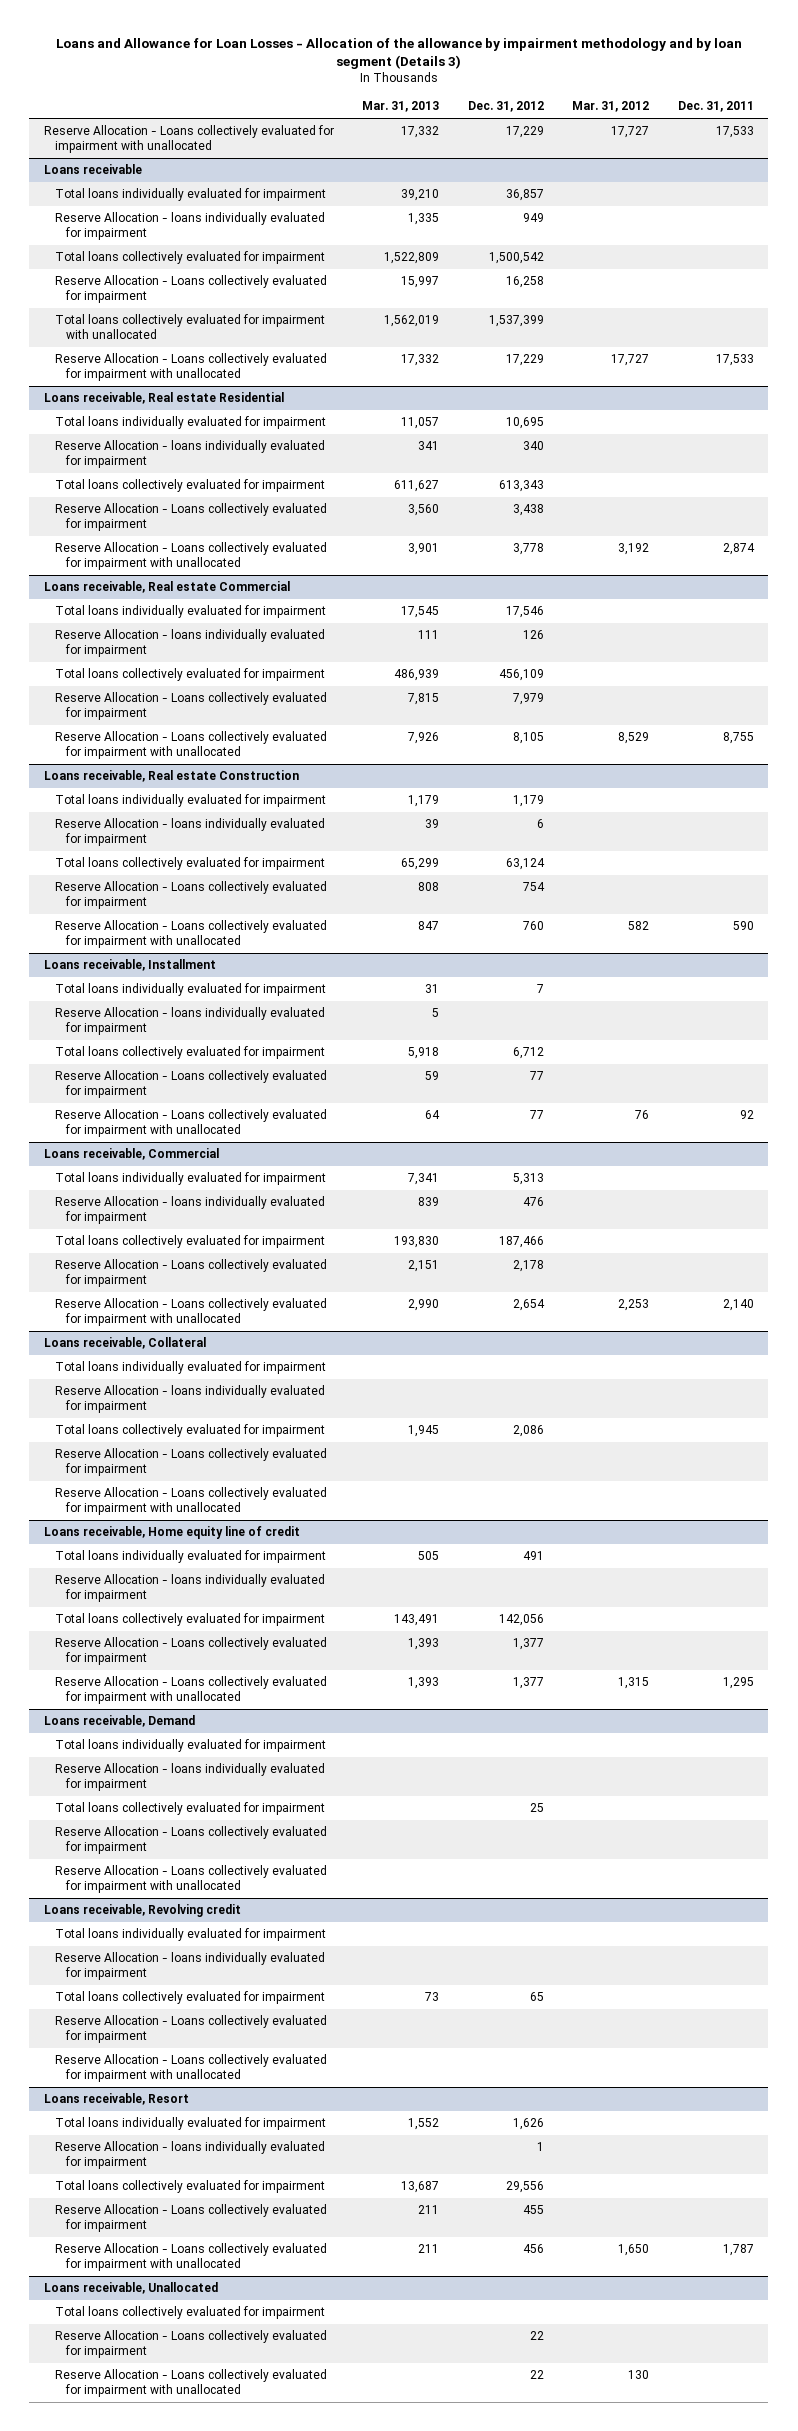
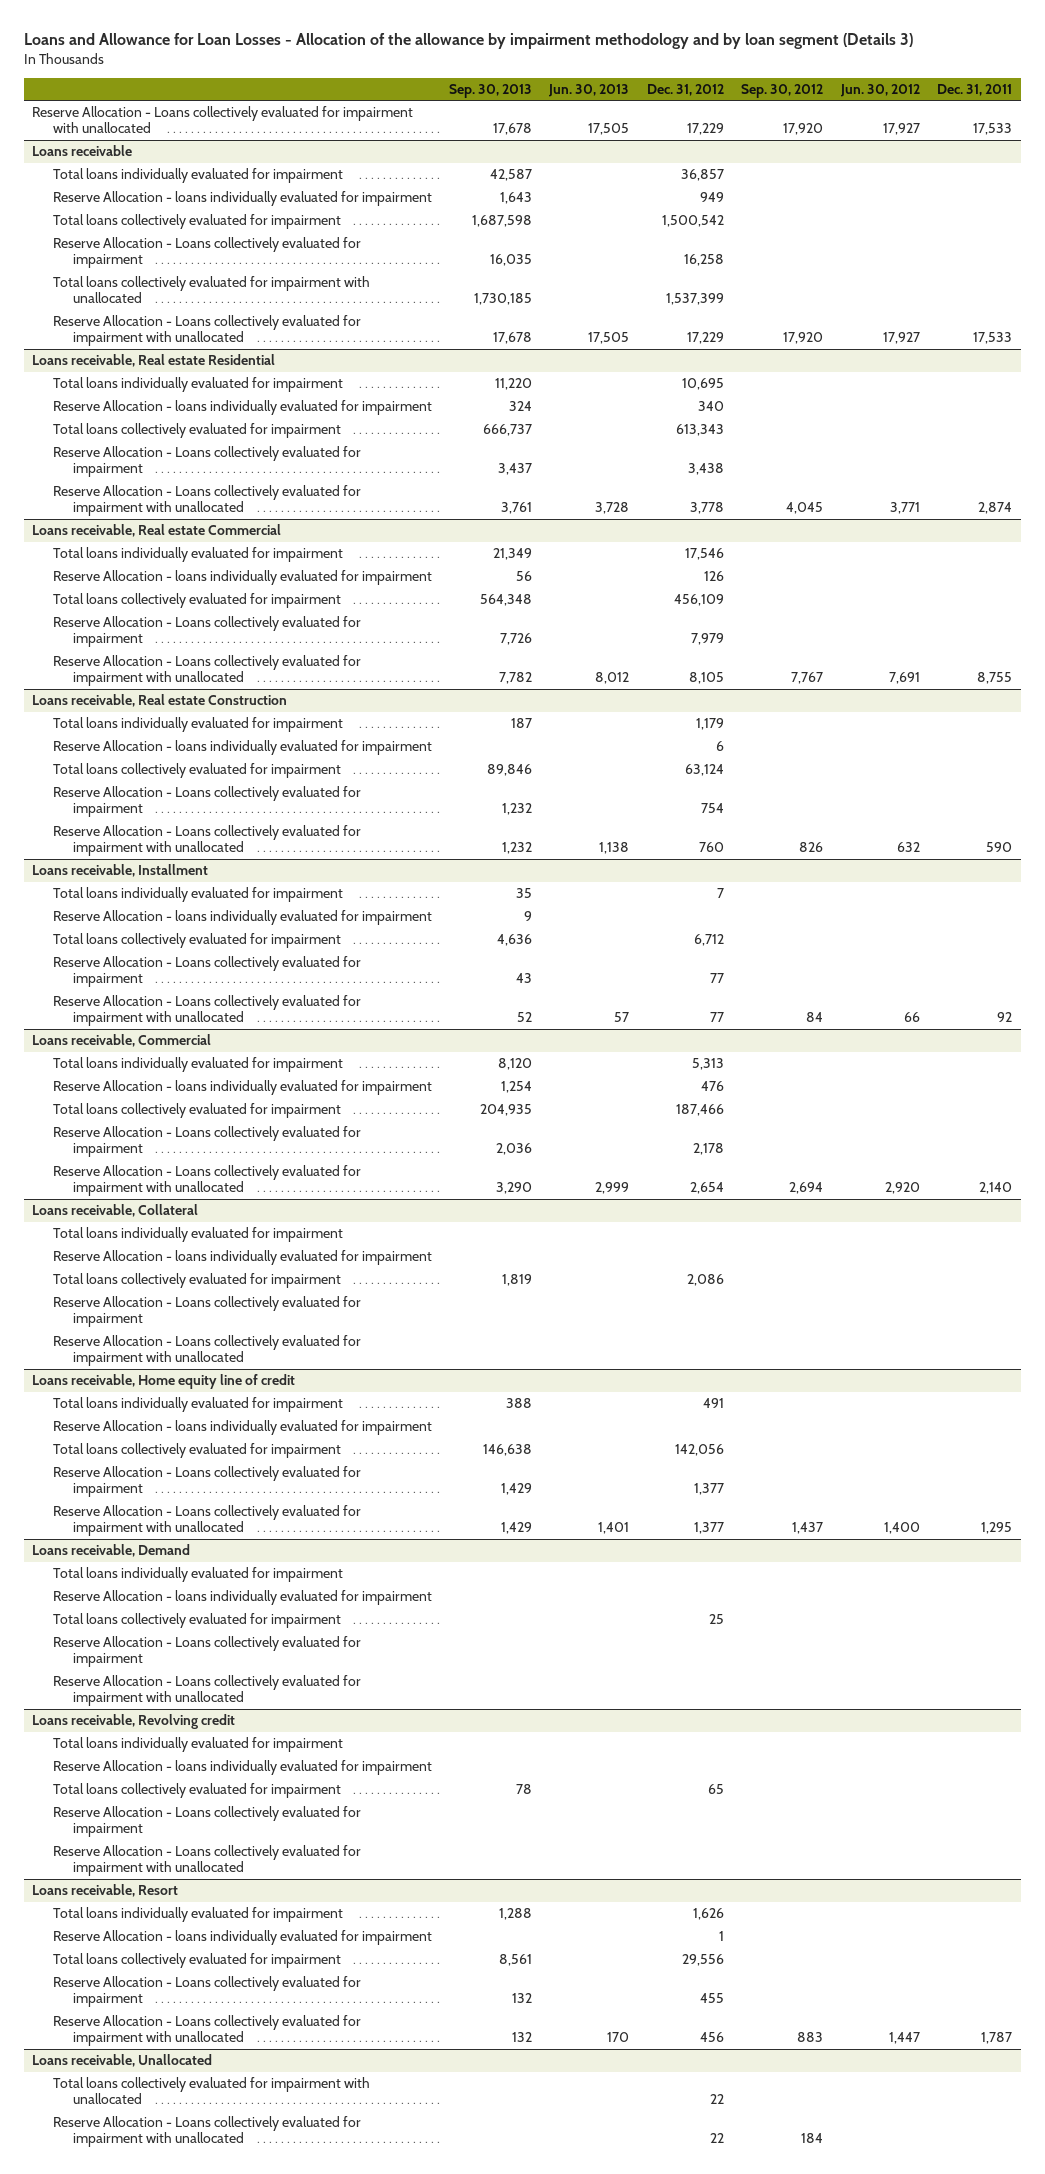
[362,101,440,113] Mar. 31, 2013 -> none
[572,101,650,113] Mar. 31, 2012 -> none
none -> [449,83,533,98] Sep. 30, 2013
none -> [548,83,630,97] Jun. 30, 2013
none -> [741,83,824,98] Sep. 30, 2012
none -> [839,83,920,97] Jun. 30, 2012
[55,2306,326,2320] Total loans collectively evaluated for impairment -> none
[55,2330,328,2359] Reserve Allocation - Loans collectively evaluated for impairment -> [52,2077,370,2105] Total loans collectively evaluated for impairment with unallocated

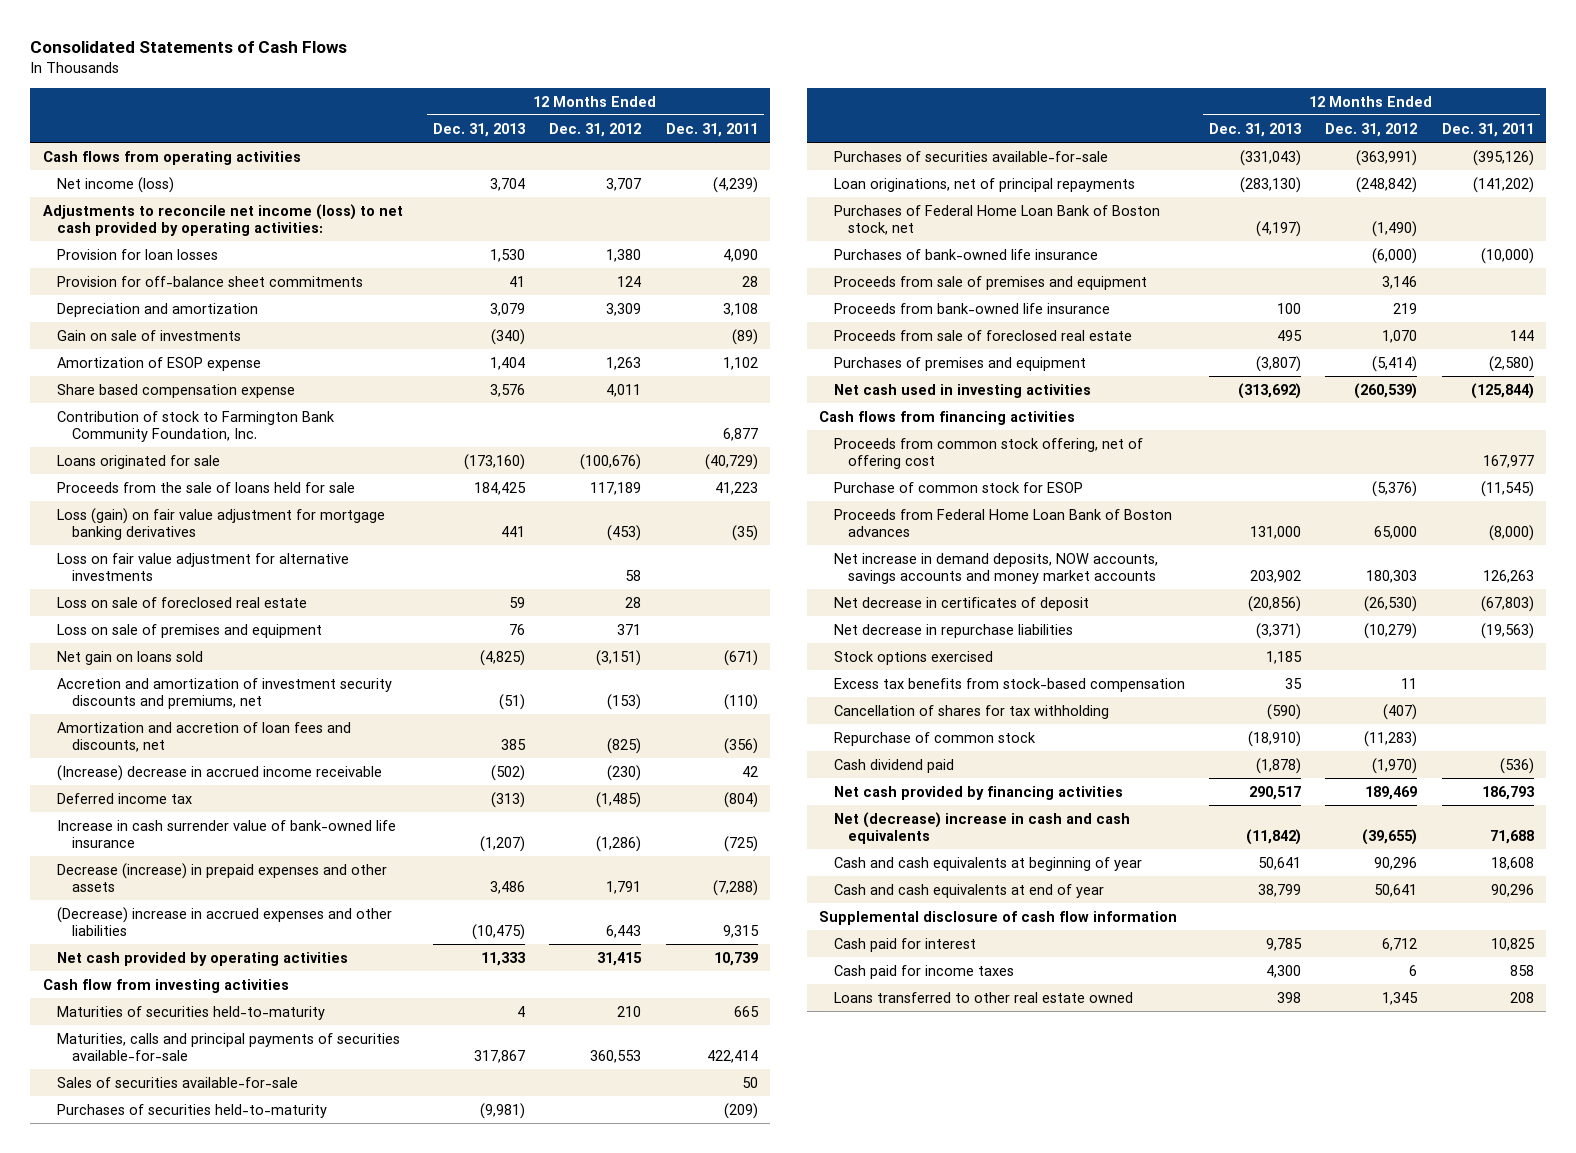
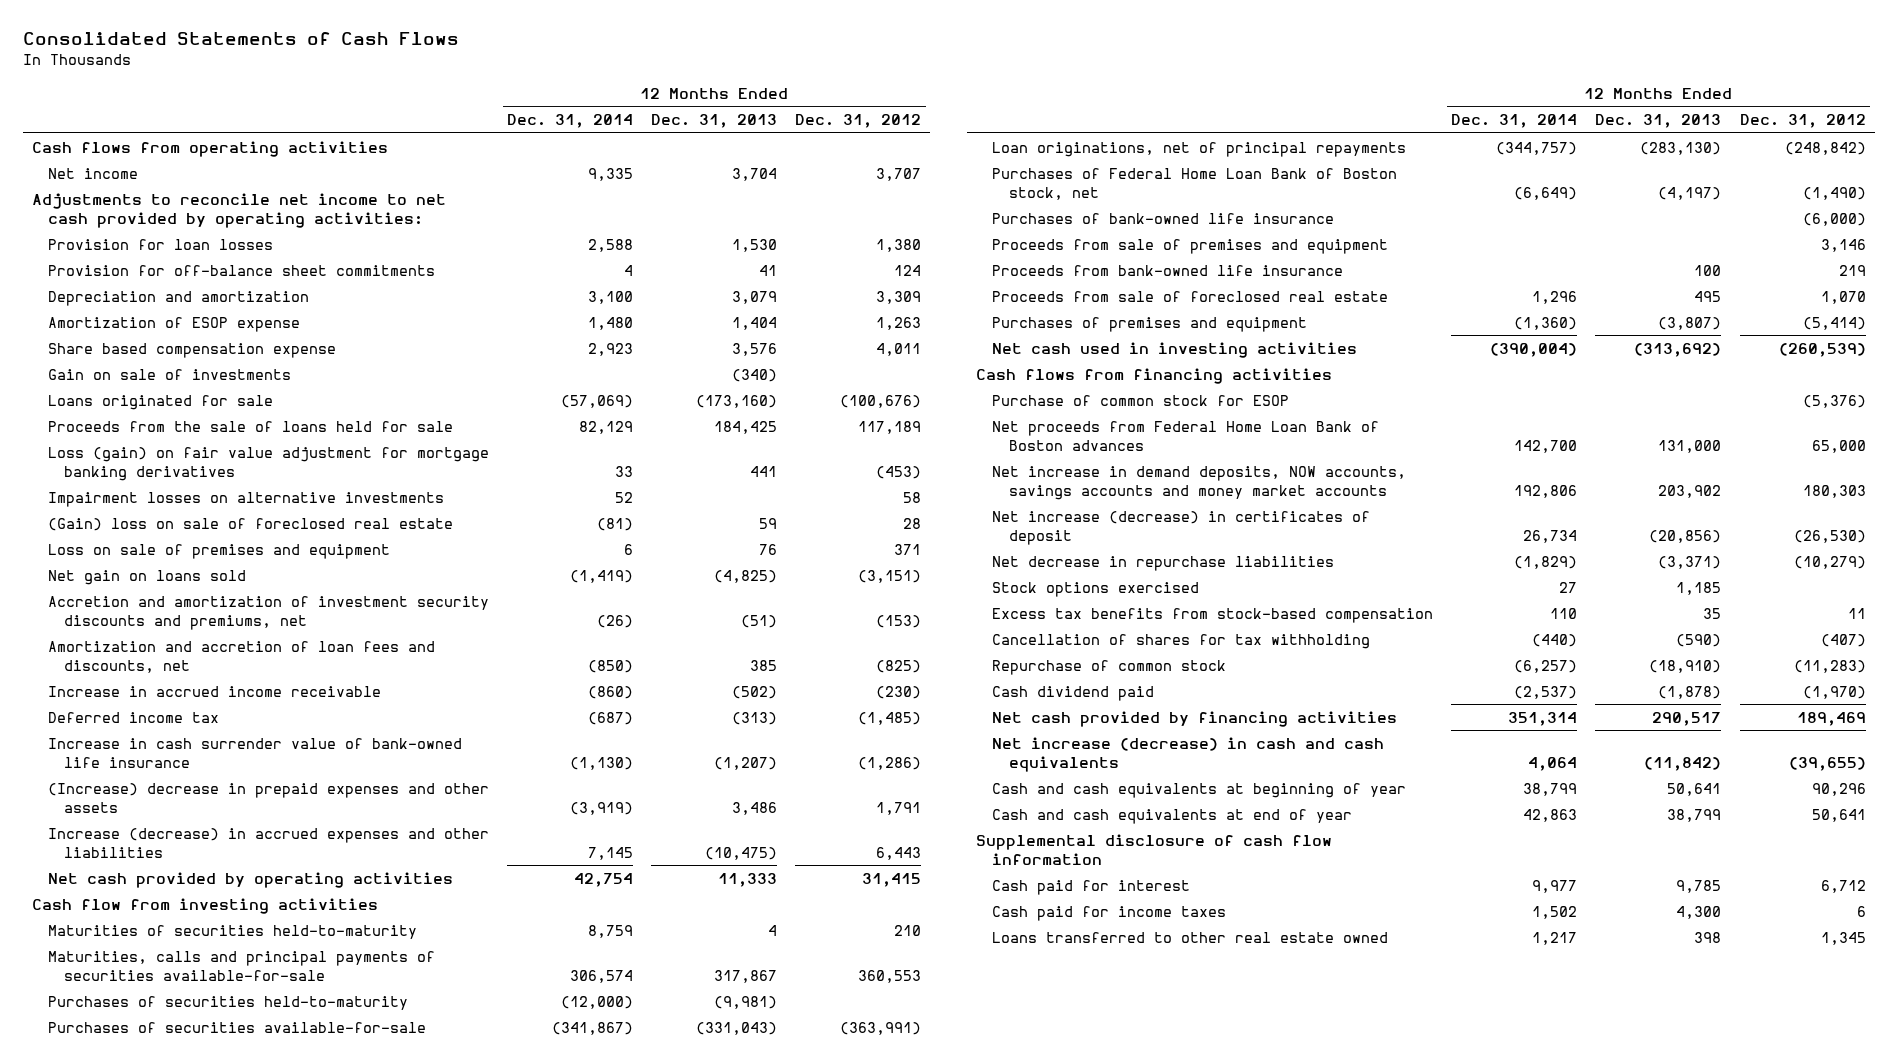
[665,122,758,137] Dec. 31, 2011 -> none
none -> [507,114,634,129] Dec. 31, 2014
[57,176,175,193] Net income (loss) -> [48,167,139,179] Net income
[42,203,403,236] Adjustments to reconcile net income (loss) to net cash provided by operating activities: -> [31,192,446,228] Adjustments to reconcile net income to net cash provided by operating activities:
[57,410,336,442] Contribution of stock to Farmington Bank Community Foundation, Inc. -> none
[57,329,242,341] Gain on sale of investments -> [48,368,292,380] Gain on sale of investments
[57,552,350,581] Loss on fair value adjustment for alternative investments -> [48,491,445,507] Impairment losses on alternative investments
[57,596,308,608] Loss on sale of foreclosed real estate -> [48,517,454,531] (Gain) loss on sale of foreclosed real estate
[57,764,383,781] (Increase) decrease in accrued income receivable -> [48,685,382,697] Increase in accrued income receivable
[57,862,388,892] Decrease (increase) in prepaid expenses and other assets -> [48,782,490,813] (Increase) decrease in prepaid expenses and other assets
[57,906,393,936] (Decrease) increase in accrued expenses and other liabilities -> [48,827,490,858] Increase (decrease) in accrued expenses and other liabilities
[57,1076,299,1088] Sales of securities available-for-sale -> none
[833,437,1143,469] Proceeds from common stock offering, net of offering cost -> none
[833,508,1172,537] Proceeds from Federal Home Loan Bank of Boston advances -> [992,420,1380,451] Net proceeds from Federal Home Loan Bank of Boston advances
[833,596,1089,611] Net decrease in certificates of deposit -> [992,510,1371,545] Net increase (decrease) in certificates of deposit
[833,811,1130,844] Net (decrease) increase in cash and cash equivalents -> [992,736,1385,772] Net increase (decrease) in cash and cash equivalents

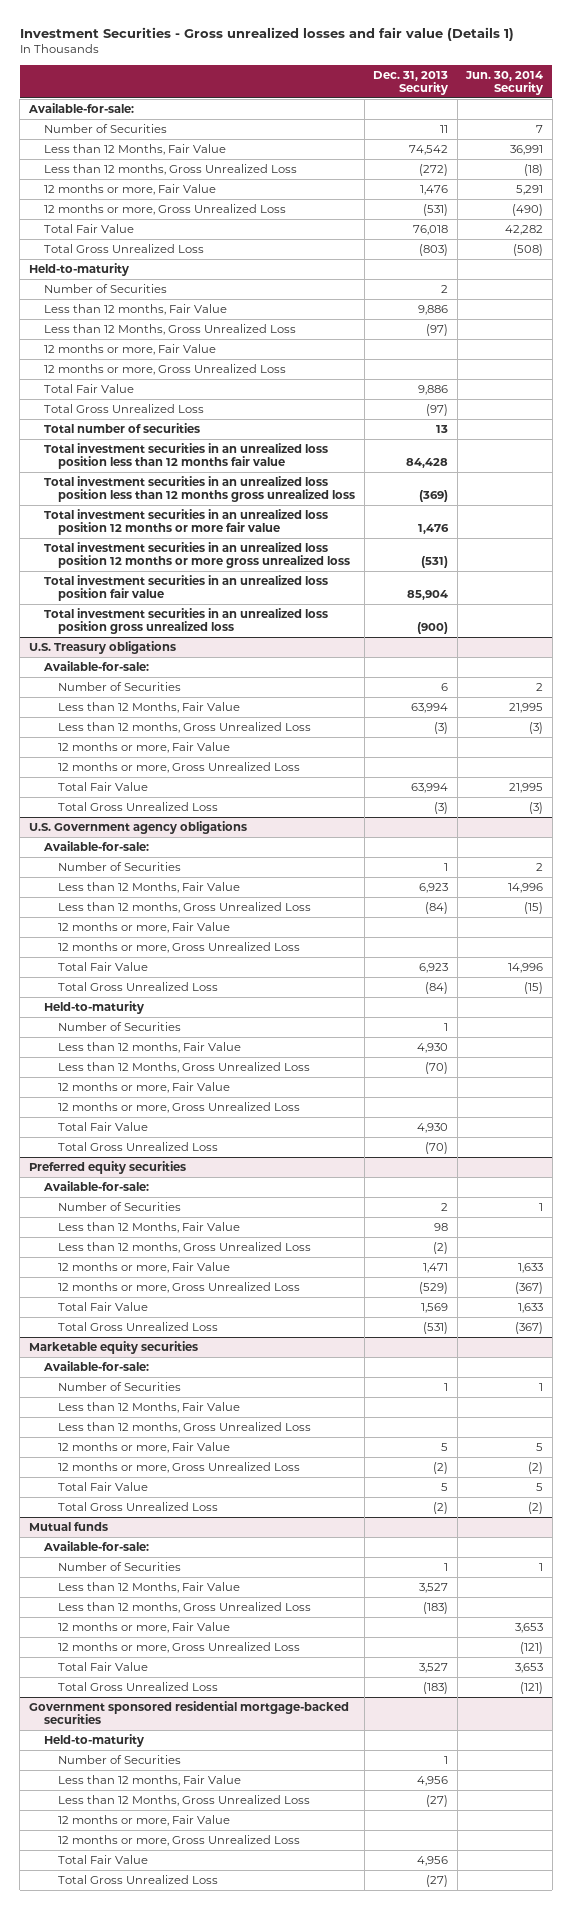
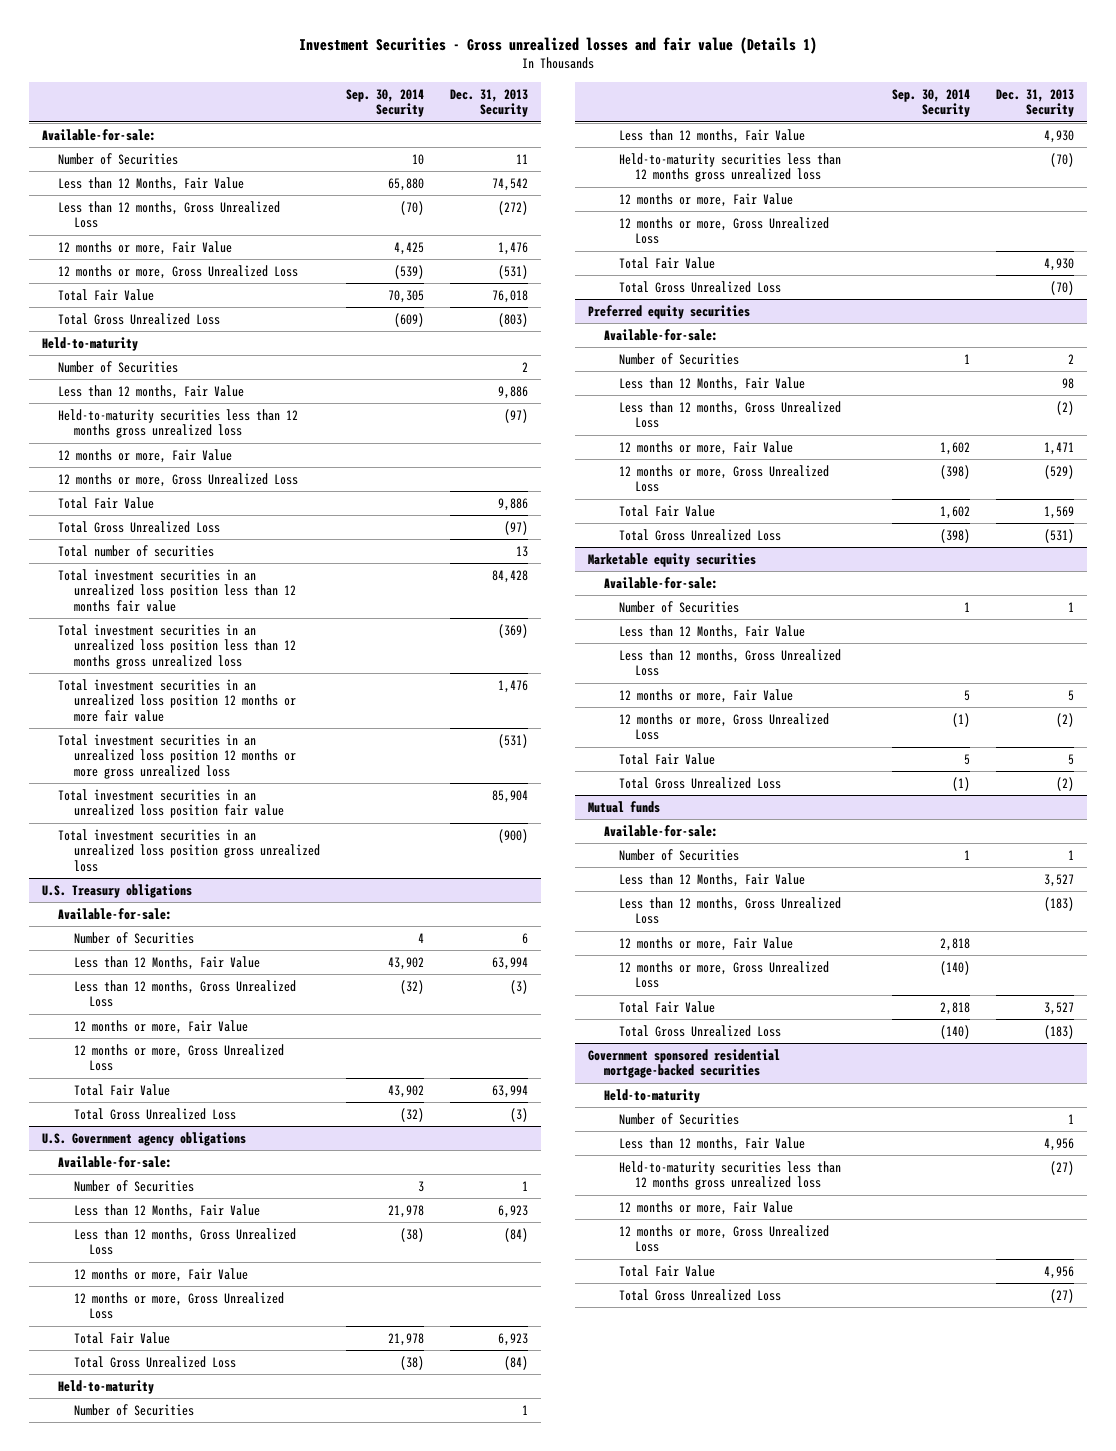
[465,70,544,96] Jun. 30, 2014 Security -> none
none -> [345,88,424,118] Sep. 30, 2014 Security
[43,323,296,335] Less than 12 Months, Gross Unrealized Loss -> [58,408,299,439] Held-to-maturity securities less than 12 months gross unrealized loss
[58,1061,311,1073] Less than 12 Months, Gross Unrealized Loss -> [619,152,842,183] Held-to-maturity securities less than 12 months gross unrealized loss
[58,1794,311,1806] Less than 12 Months, Gross Unrealized Loss -> [619,1160,842,1191] Held-to-maturity securities less than 12 months gross unrealized loss

